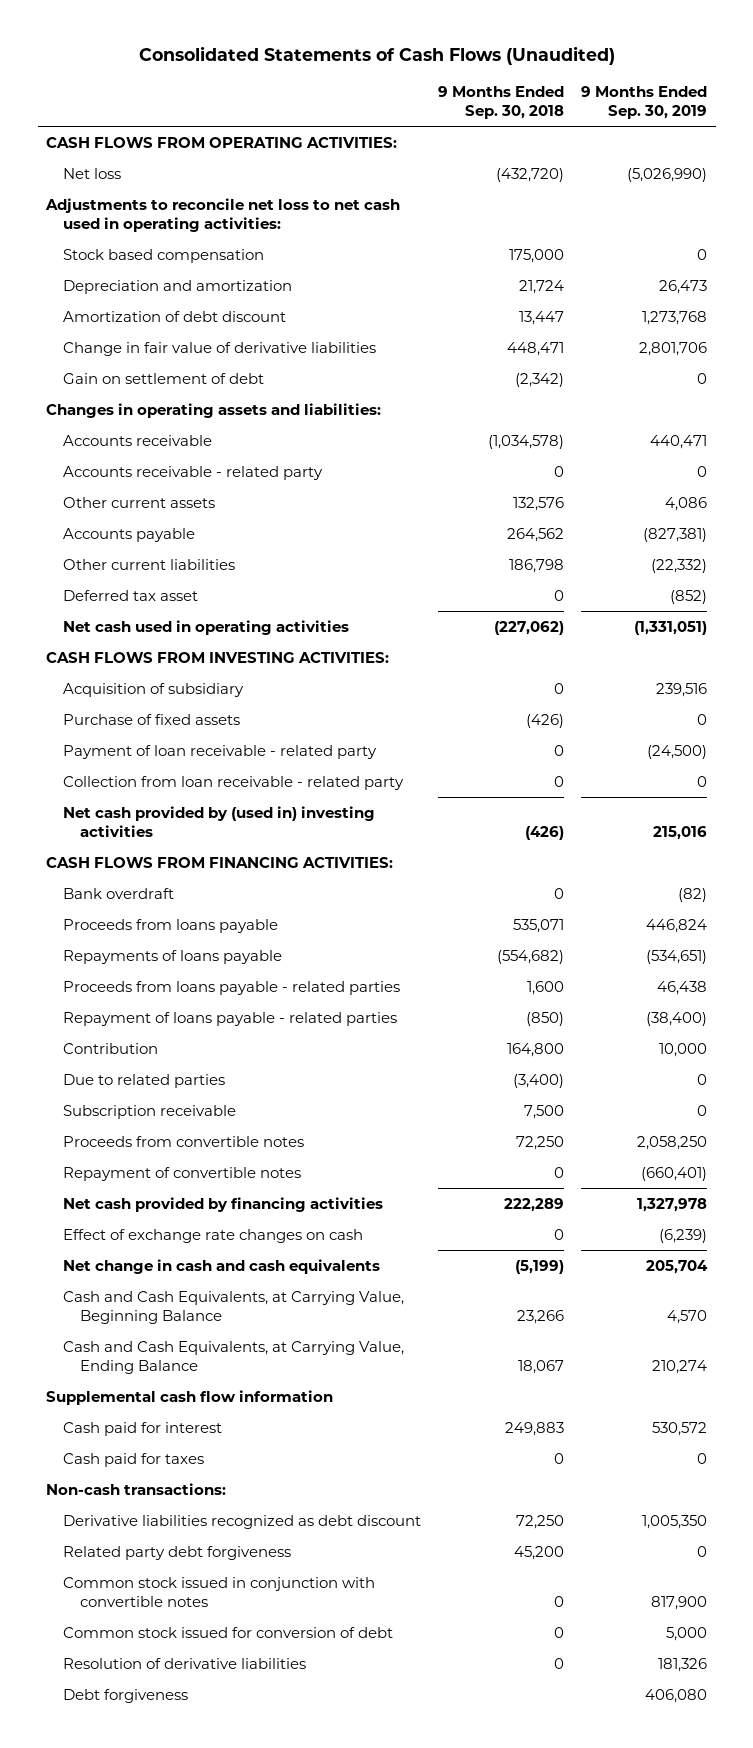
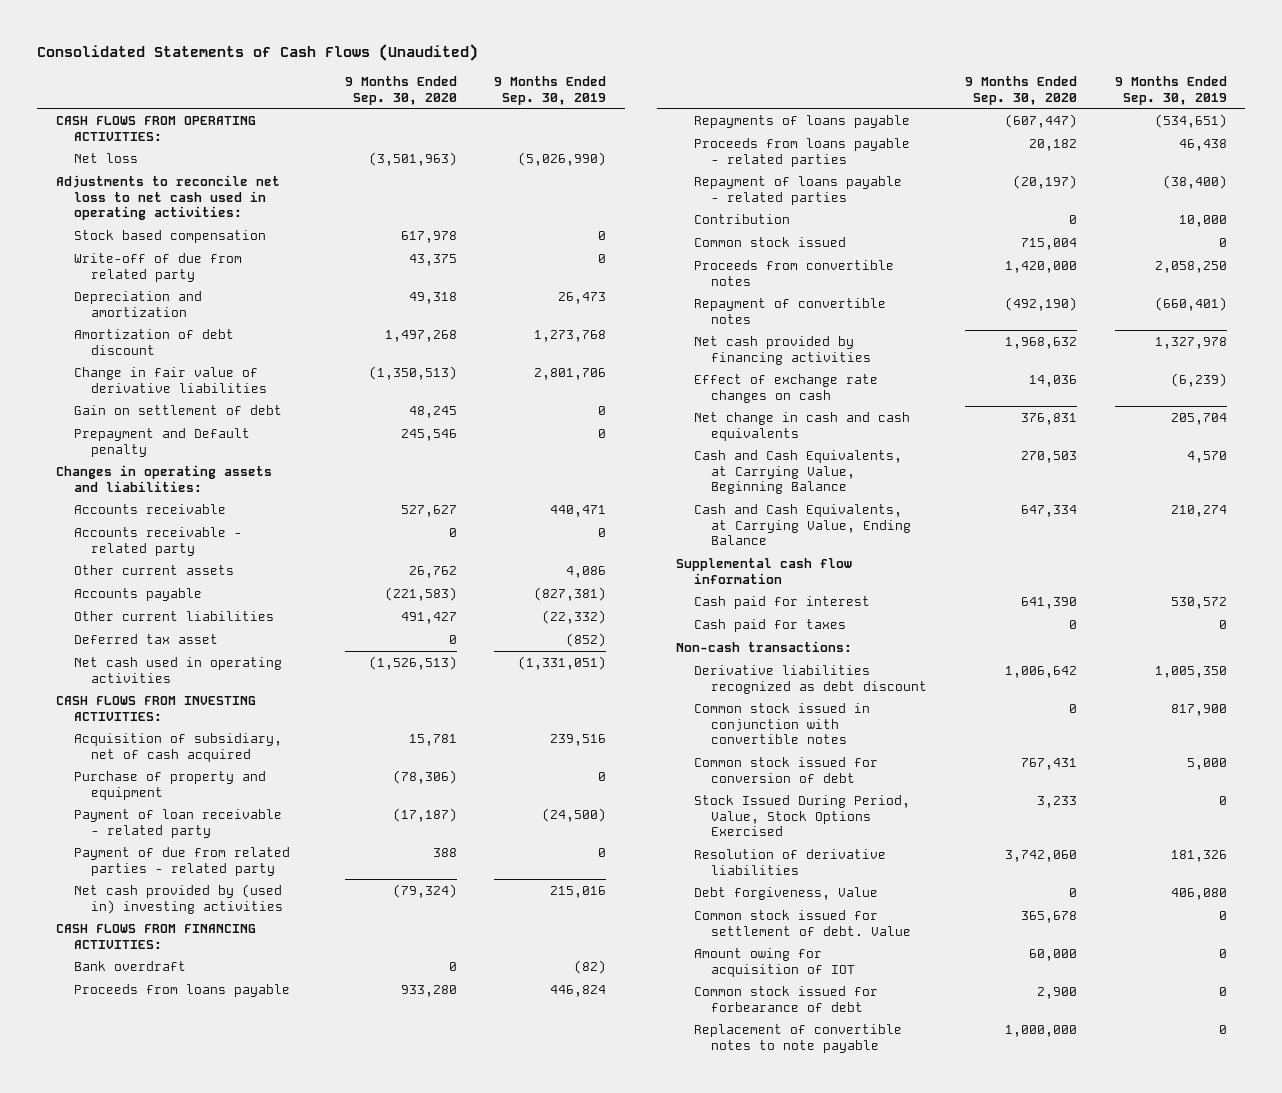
[437,85,564,120] 9 Months Ended Sep. 30, 2018 -> none
none -> [344,75,457,105] 9 Months Ended Sep. 30, 2020
none -> [73,252,242,282] Write-off of due from related party
none -> [73,427,250,457] Prepayment and Default penalty
[62,682,244,697] Acquisition of subsidiary -> [73,732,282,762] Acquisition of subsidiary, net of cash acquired
[62,713,240,725] Purchase of fixed assets -> [73,770,266,800] Purchase of property and equipment
[62,775,404,790] Collection from loan receivable - related party -> none
none -> [73,846,290,876] Payment of due from related parties - related party
[62,1073,225,1088] Due to related parties -> none
[62,1104,236,1119] Subscription receivable -> none
none -> [693,236,846,247] Common stock issued
[62,1545,291,1560] Related party debt forgiveness -> none
none -> [693,794,910,837] Stock Issued During Period, Value, Stock Options Exercised
[62,1688,188,1703] Debt forgiveness -> [693,886,878,900] Debt forgiveness, Value
none -> [693,909,912,936] Common stock issued for settlement of debt. Value
none -> [693,947,856,977] Amount owing for acquisition of IOT
none -> [693,985,878,1012] Common stock issued for forbearance of debt
none -> [693,1023,902,1053] Replacement of convertible notes to note payable

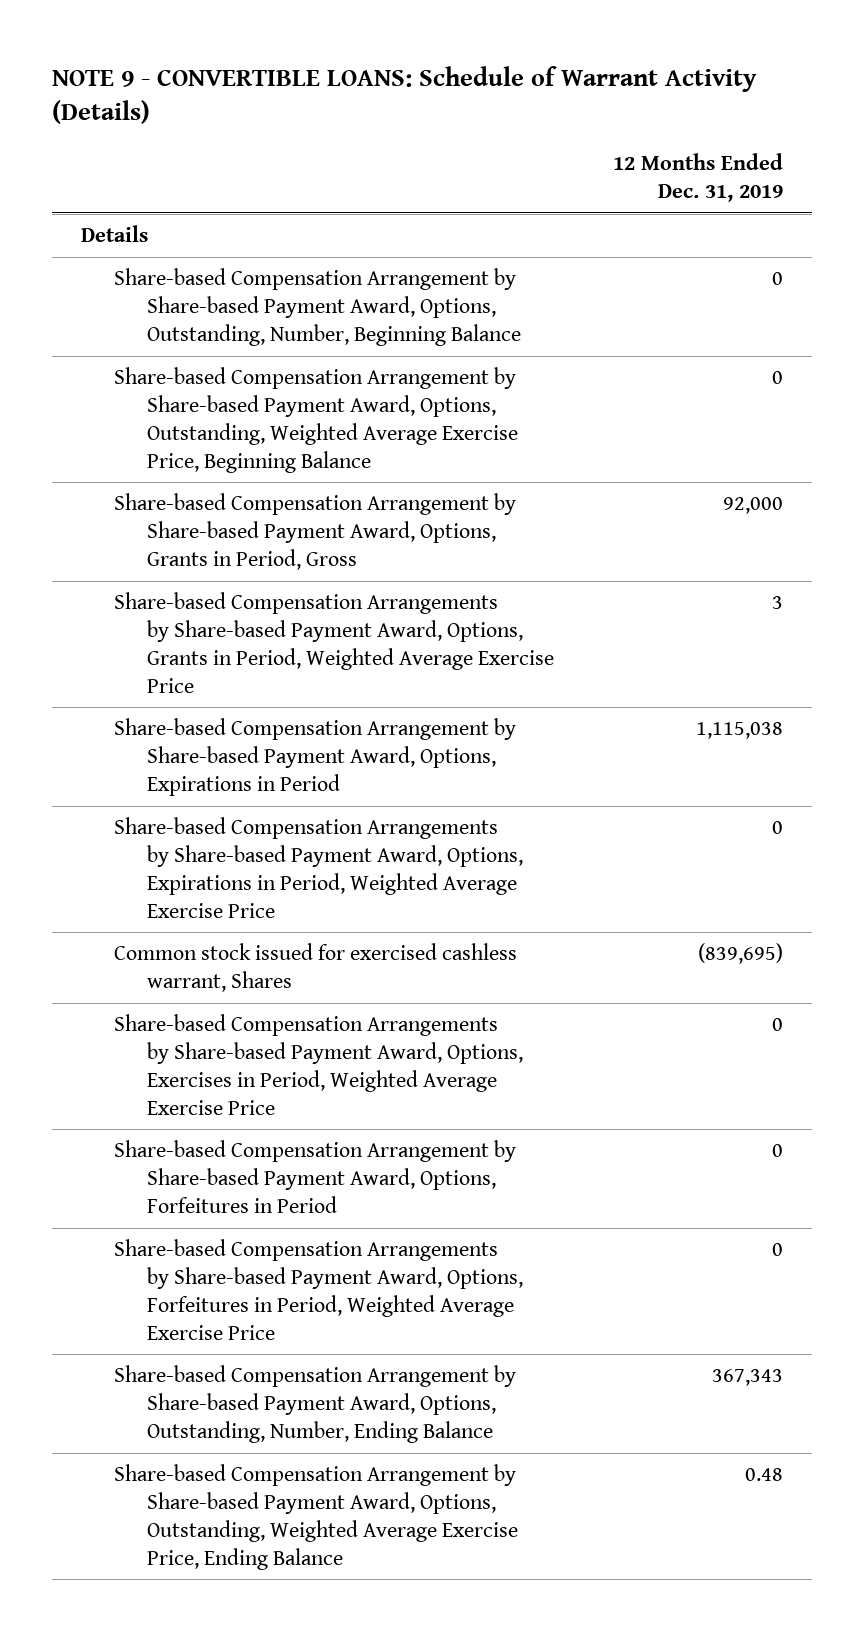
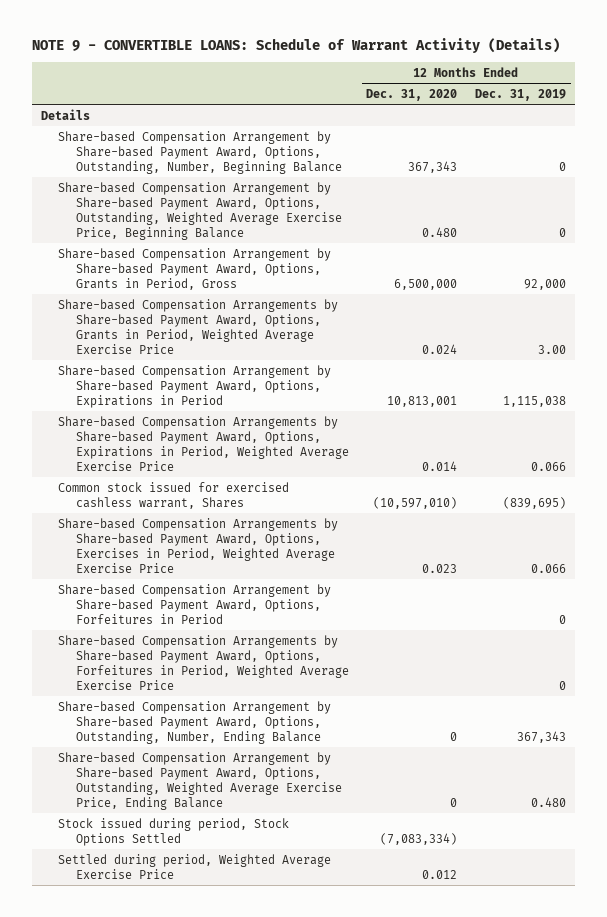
none -> [366,88,458,101] Dec. 31, 2020
[771,596,783,610] 3 -> [538,344,567,354] 3.00
[771,821,783,835] 0 -> [531,461,567,471] 0.066
[771,1018,783,1032] 0 -> [531,563,567,573] 0.066
[744,1468,783,1482] 0.48 -> [531,796,567,807] 0.480
none -> [58,817,290,846] Stock issued during period, Stock Options Settled
none -> [58,853,332,879] Settled during period, Weighted Average Exercise Price

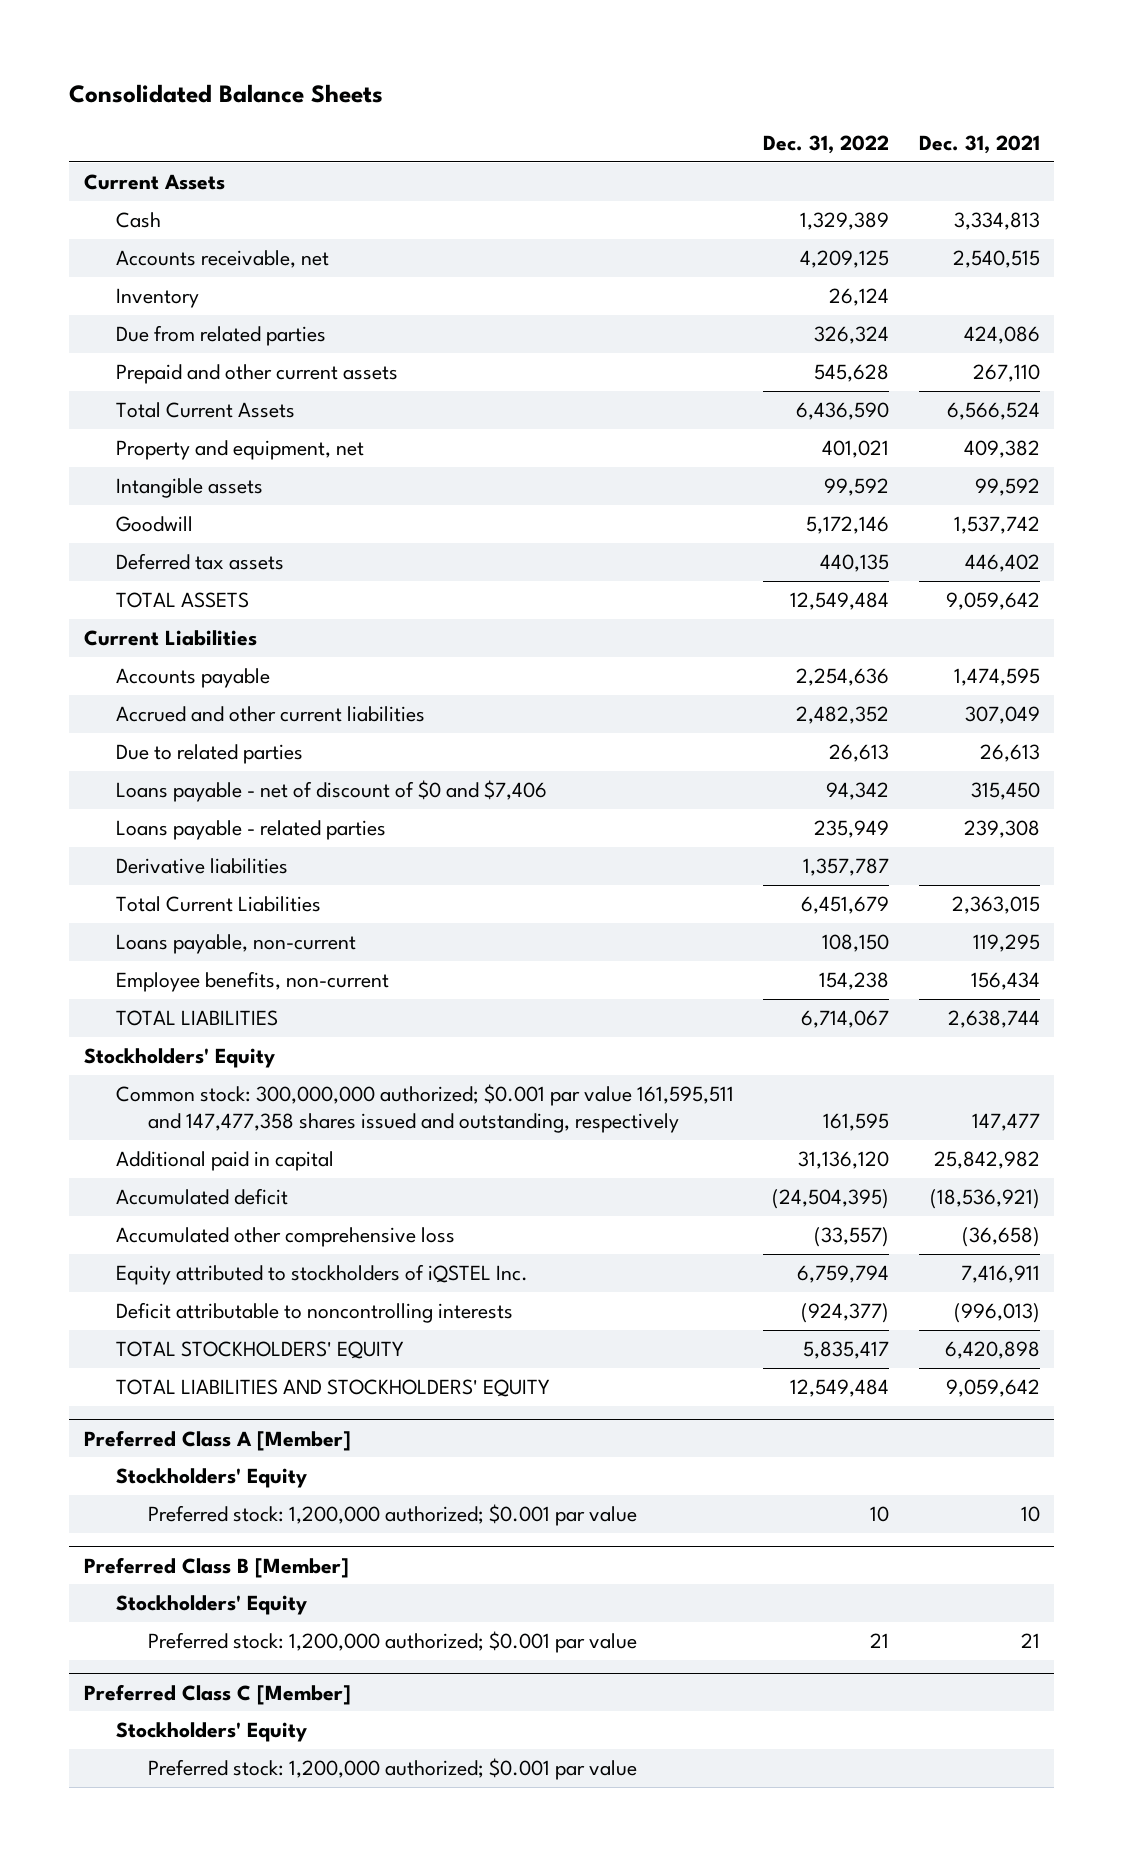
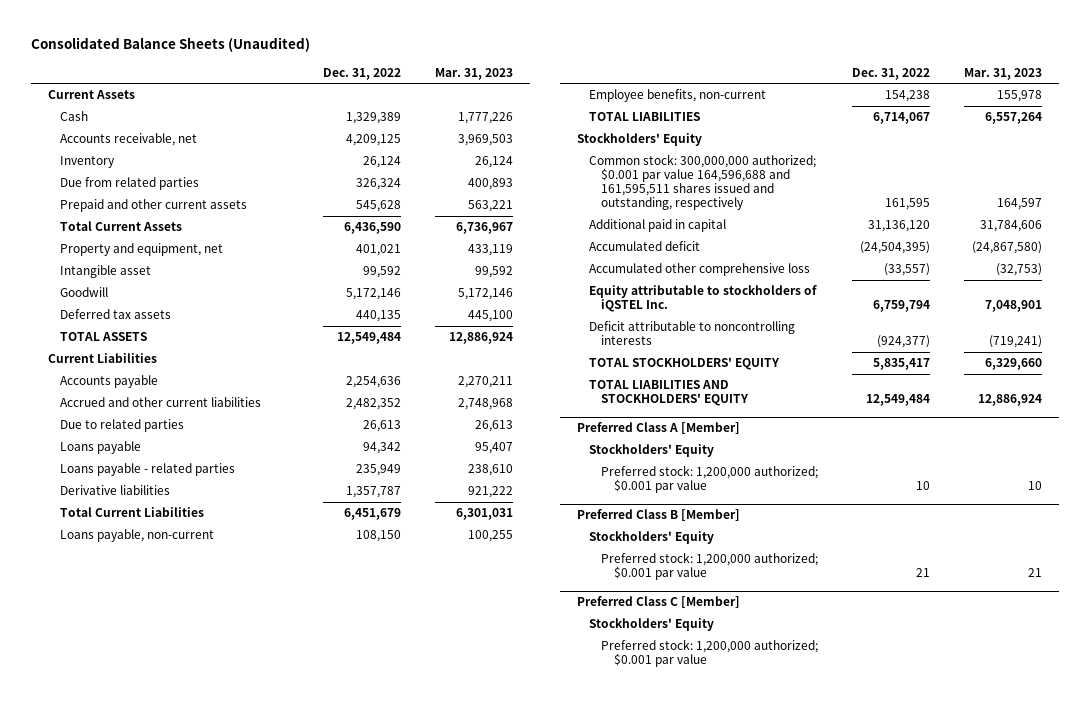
[68,84,383,104] Consolidated Balance Sheets -> [31,37,311,53] Consolidated Balance Sheets (Unaudited)
[918,134,1040,154] Dec. 31, 2021 -> none
none -> [435,67,514,80] Mar. 31, 2023
[115,477,263,498] Intangible assets -> [60,265,152,279] Intangible asset
[115,779,547,802] Loans payable - net of discount of $0 and $7,406 -> [60,441,142,455] Loans payable
[115,1083,734,1134] Common stock: 300,000,000 authorized; $0.001 par value 161,595,511 and 147,477,358 shares issued and outstanding, respectively -> [589,154,817,211] Common stock: 300,000,000 authorized; $0.001 par value 164,596,688 and 161,595,511 shares issued and outstanding, respectively
[115,1263,528,1285] Equity attributed to stockholders of iQSTEL Inc. -> [589,285,818,313] Equity attributable to stockholders of iQSTEL Inc.

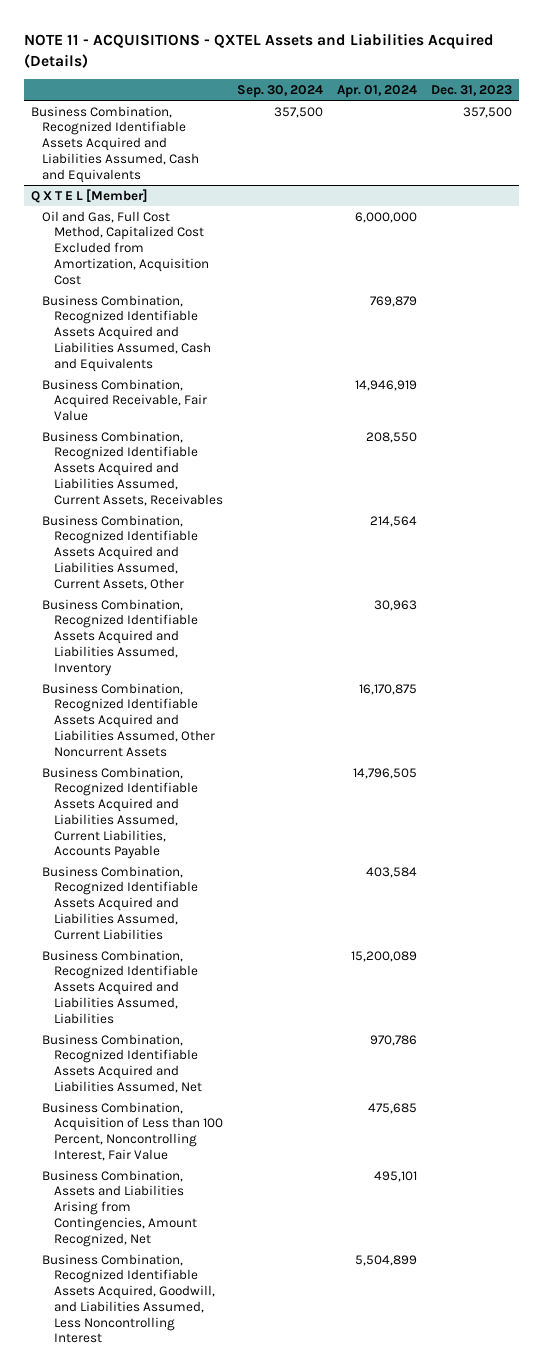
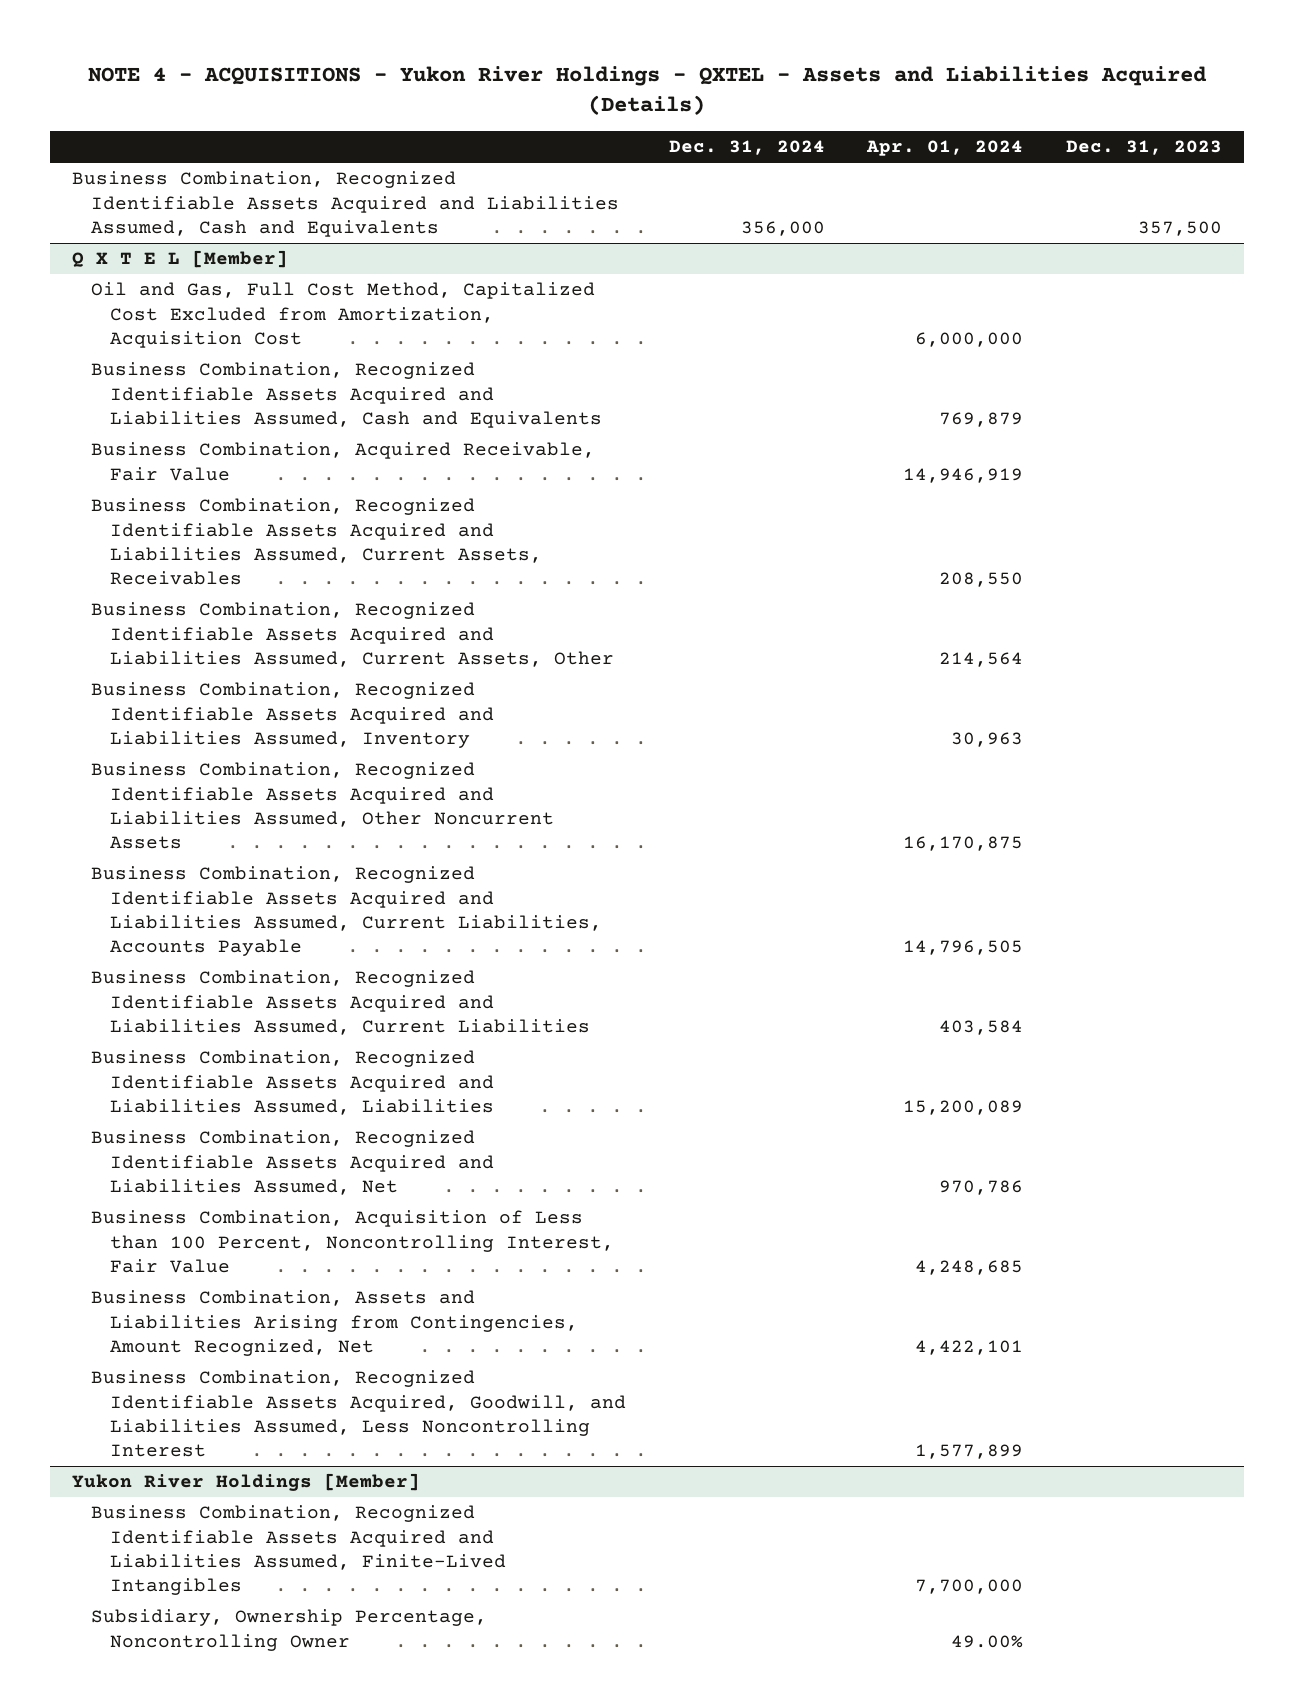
[23,32,494,68] NOTE 11 - ACQUISITIONS - QXTEL Assets and Liabilities Acquired (Details) -> [88,65,1208,116] NOTE 4 - ACQUISITIONS - Yukon River Holdings - QXTEL - Assets and Liabilities Acquired (Details)
[237,85,324,99] Sep. 30, 2024 -> none
none -> [668,140,825,156] Dec. 31, 2024
[368,1102,418,1114] 475,685 -> [915,1259,1024,1275] 4,248,685
[374,1170,418,1182] 495,101 -> [915,1339,1024,1355] 4,422,101
[355,1254,418,1266] 5,504,899 -> [915,1443,1024,1459] 1,577,899
none -> [71,1473,420,1492] Yukon River Holdings [Member]
none -> [90,1505,506,1595] Business Combination, Recognized Identifiable Assets Acquired and Liabilities Assumed, Finite-Lived Intangibles
none -> [90,1609,487,1651] Subsidiary, Ownership Percentage, Noncontrolling Owner

